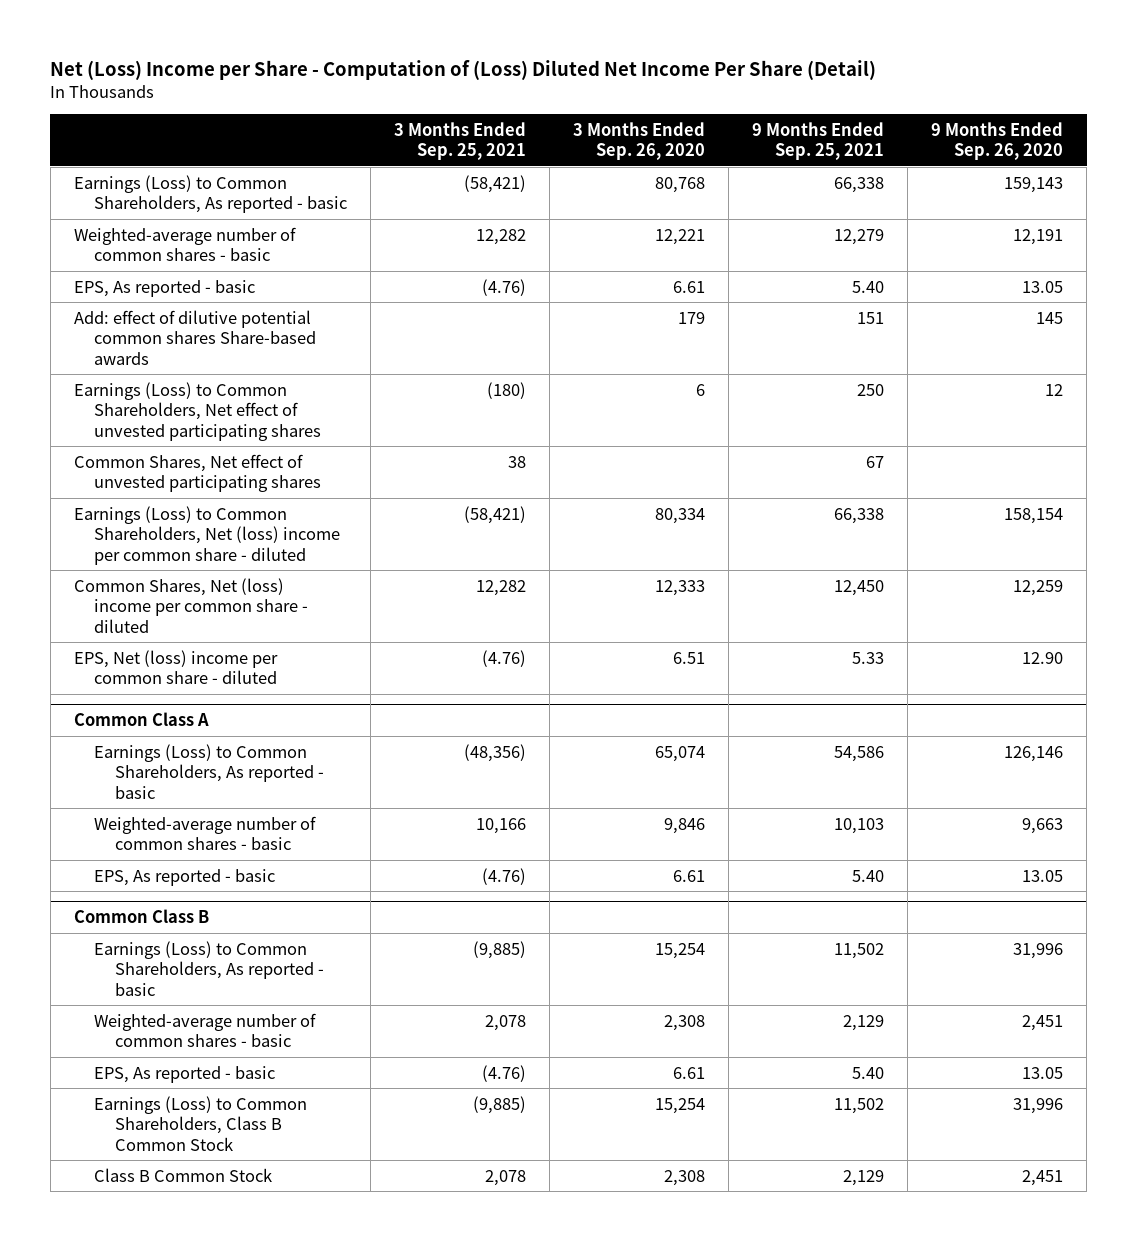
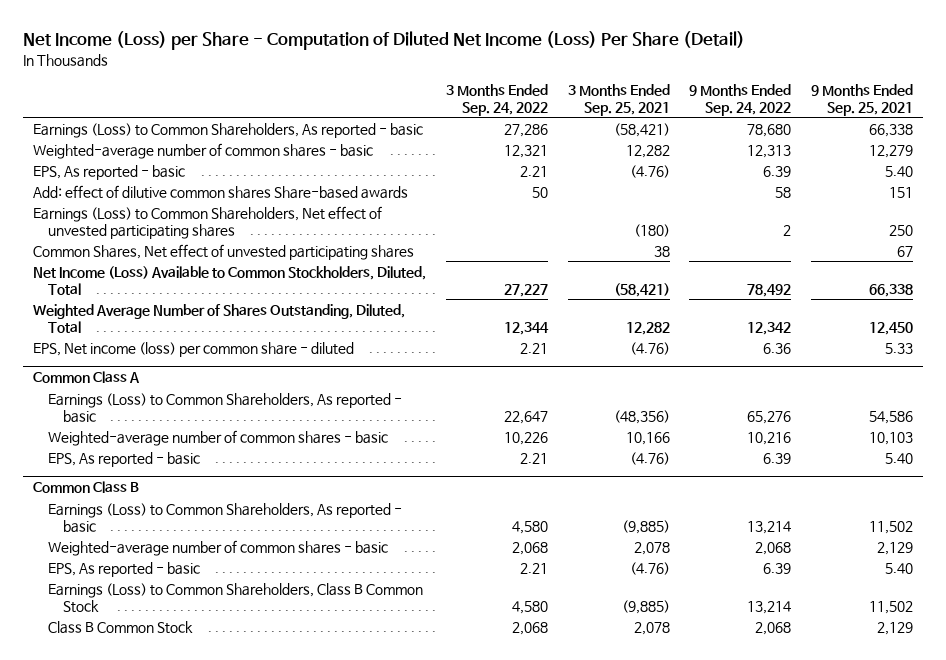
[50,59,877,80] Net (Loss) Income per Share - Computation of (Loss) Diluted Net Income Per Share (Detail) -> [23,31,746,51] Net Income (Loss) per Share - Computation of Diluted Net Income (Loss) Per Share (Detail)
[573,121,706,160] 3 Months Ended Sep. 26, 2020 -> none
[931,121,1064,160] 9 Months Ended Sep. 26, 2020 -> none
none -> [445,83,548,116] 3 Months Ended Sep. 24, 2022
none -> [689,83,792,116] 9 Months Ended Sep. 24, 2022
[73,309,317,365] Add: effect of dilutive potential common shares Share-based awards -> [33,184,409,199] Add: effect of dilutive common shares Share-based awards
[73,505,341,565] Earnings (Loss) to Common Shareholders, Net (loss) income per common share - diluted -> [33,265,427,295] Net Income (Loss) Available to Common Stockholders, Diluted, Total
[73,577,309,633] Common Shares, Net (loss) income per common share - diluted -> [33,303,406,333] Weighted Average Number of Shares Outstanding, Diluted, Total
[73,649,278,685] EPS, Net (loss) income per common share - diluted -> [33,341,355,357] EPS, Net income (loss) per common share - diluted

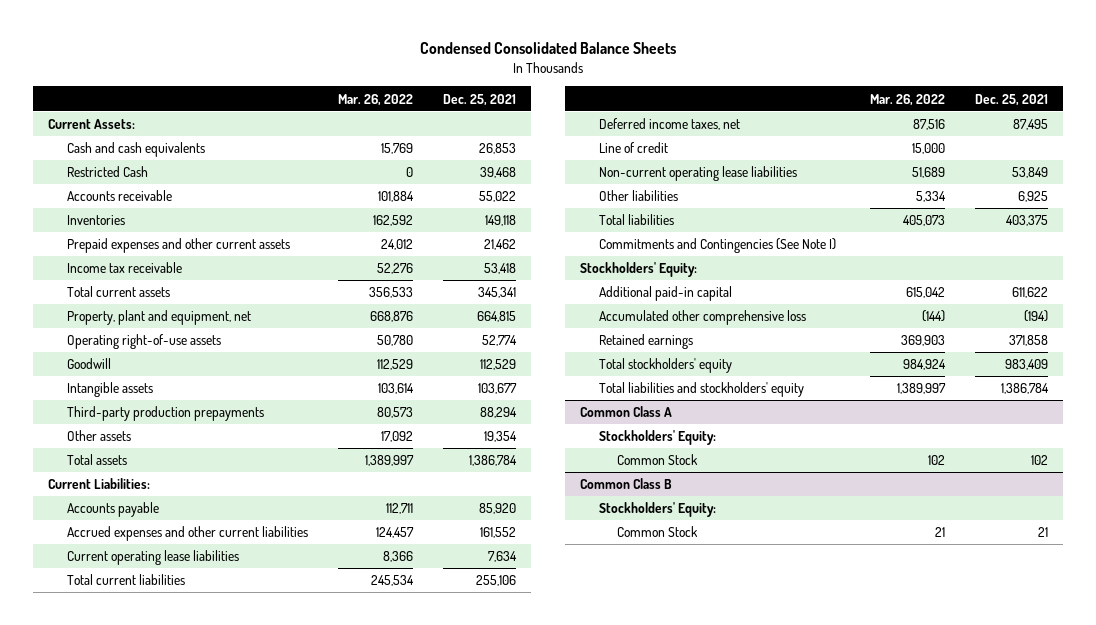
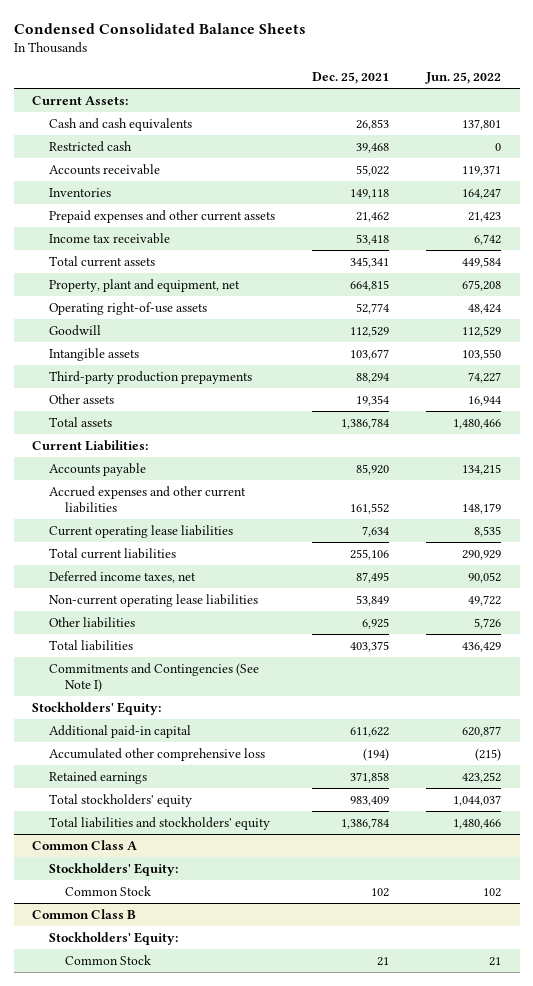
[337,93,413,106] Mar. 26, 2022 -> none
none -> [425,72,502,85] Jun. 25, 2022
[66,166,148,178] Restricted Cash -> [48,140,132,152] Restricted cash
[598,142,668,154] Line of credit -> none

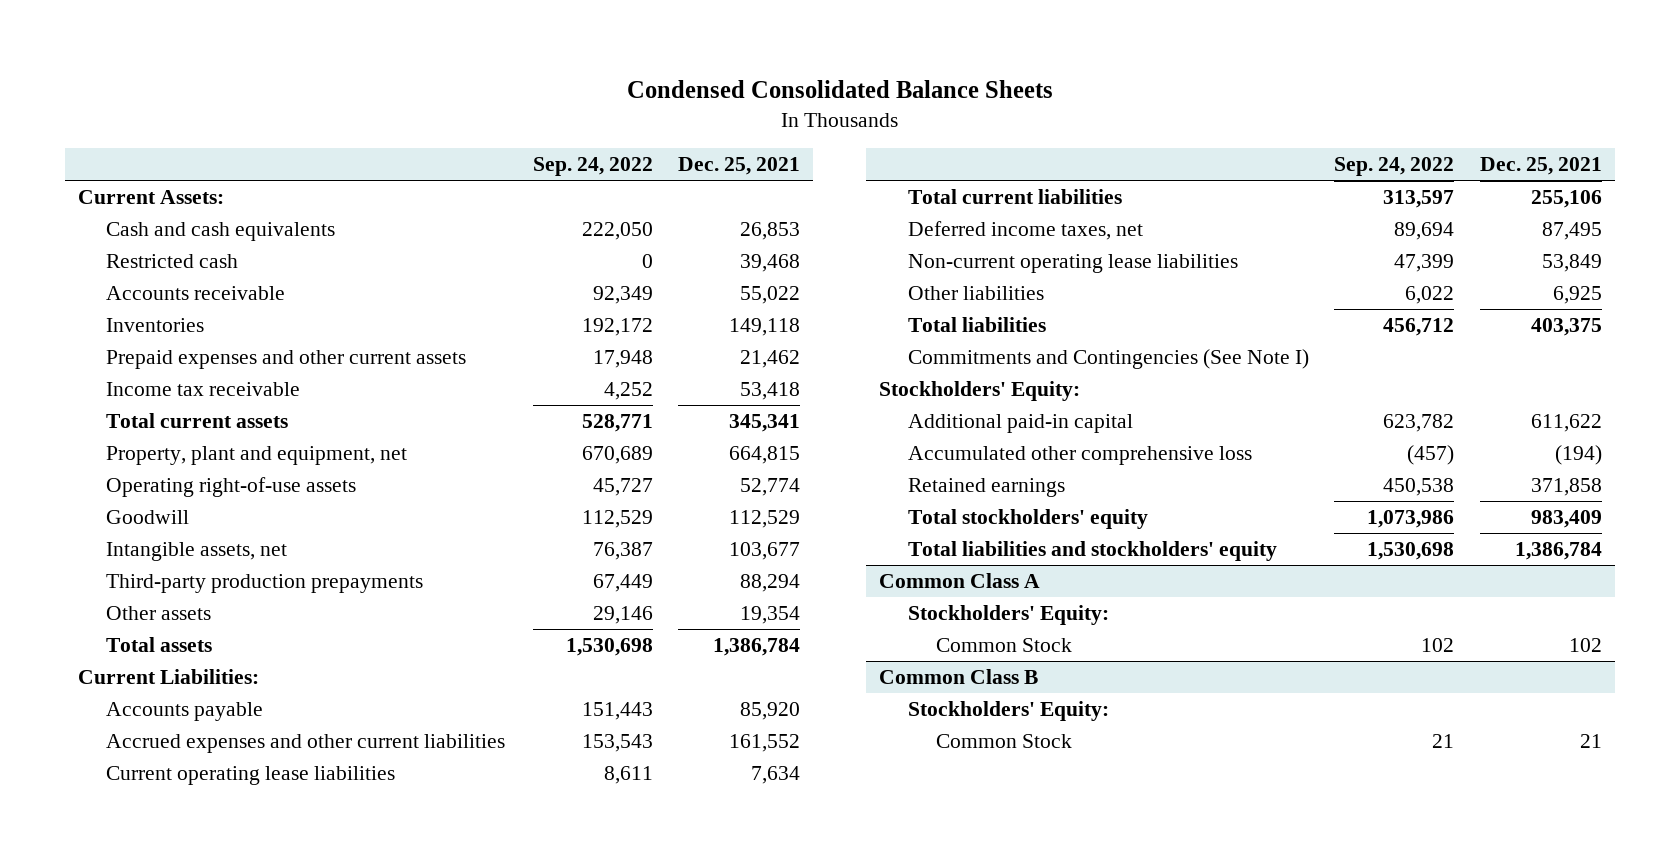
[425,72,502,85] Jun. 25, 2022 -> none
none -> [532,156,653,176] Sep. 24, 2022
[48,347,139,361] Intangible assets -> [106,542,288,562] Intangible assets, net

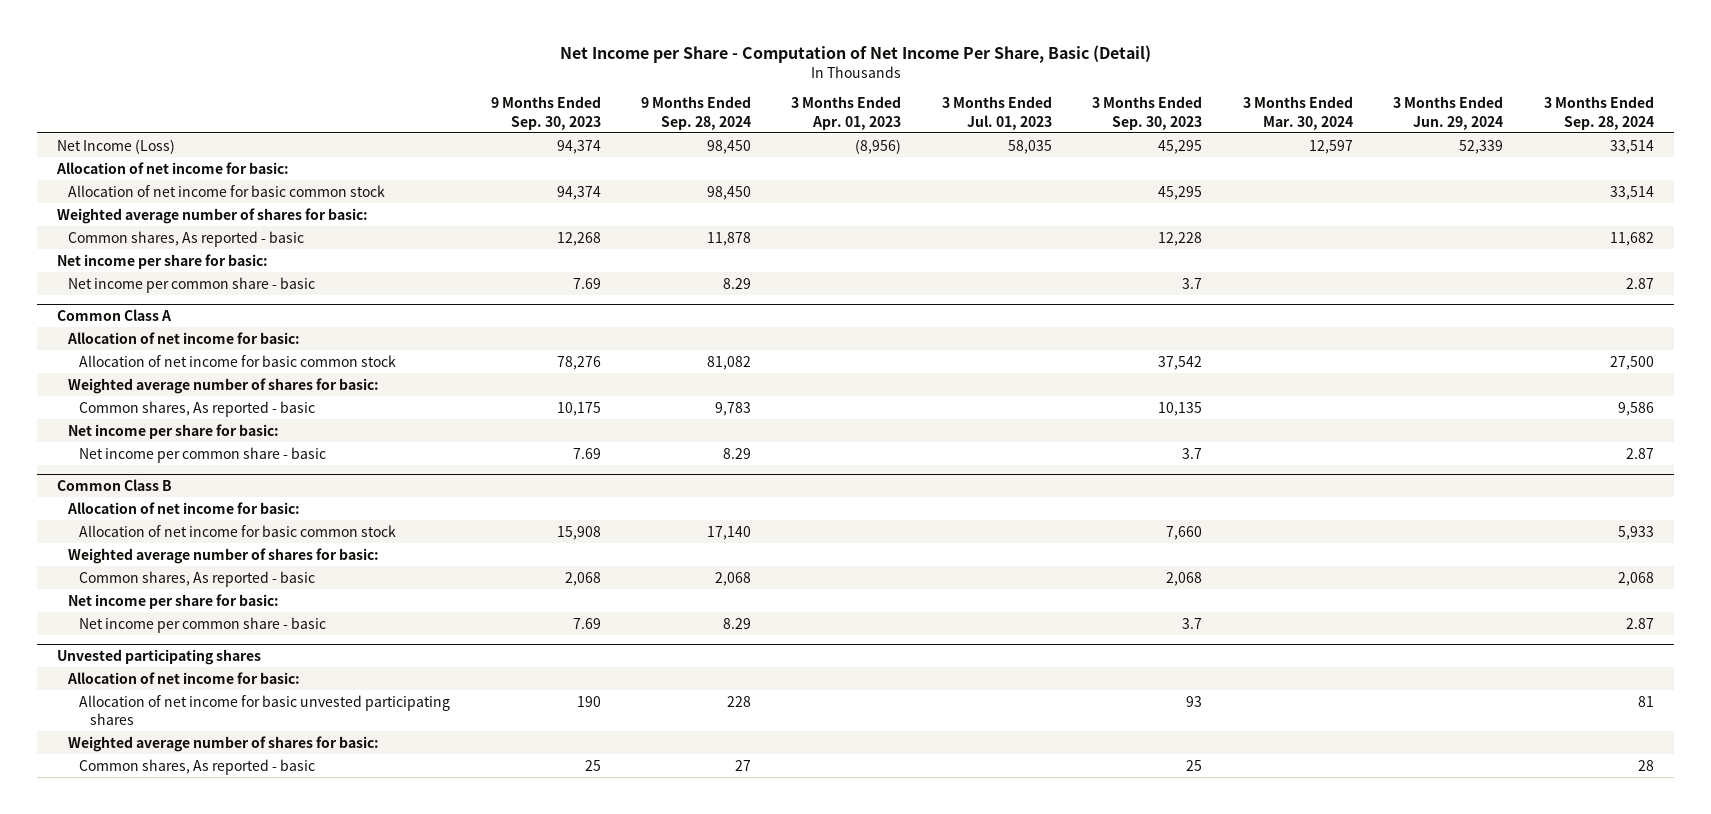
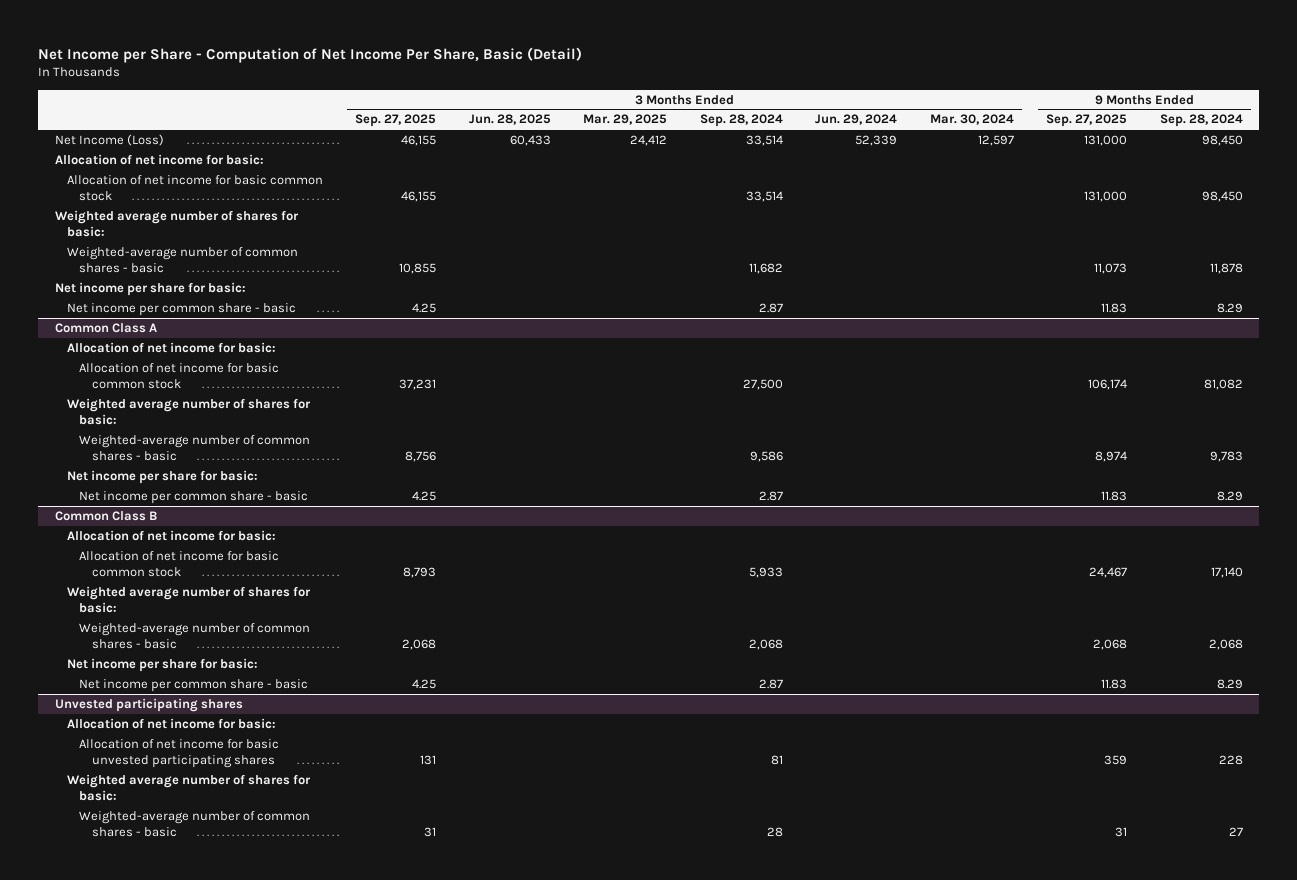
[490,96,601,130] 9 Months Ended Sep. 30, 2023 -> none
[791,96,902,130] 3 Months Ended Apr. 01, 2023 -> none
[941,96,1052,130] 3 Months Ended Jul. 01, 2023 -> none
[1092,96,1203,130] 3 Months Ended Sep. 30, 2023 -> none
none -> [355,114,437,128] Sep. 27, 2025
none -> [468,114,551,126] Jun. 28, 2025
none -> [583,114,668,126] Mar. 29, 2025
none -> [1046,114,1128,128] Sep. 27, 2025
[68,230,305,247] Common shares, As reported - basic -> [66,247,298,273] Weighted-average number of common shares - basic
[79,400,316,417] Common shares, As reported - basic -> [79,435,311,461] Weighted-average number of common shares - basic
[79,570,316,587] Common shares, As reported - basic -> [79,623,311,649] Weighted-average number of common shares - basic
[79,758,316,775] Common shares, As reported - basic -> [79,811,311,837] Weighted-average number of common shares - basic

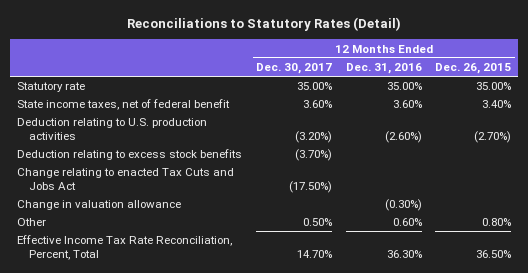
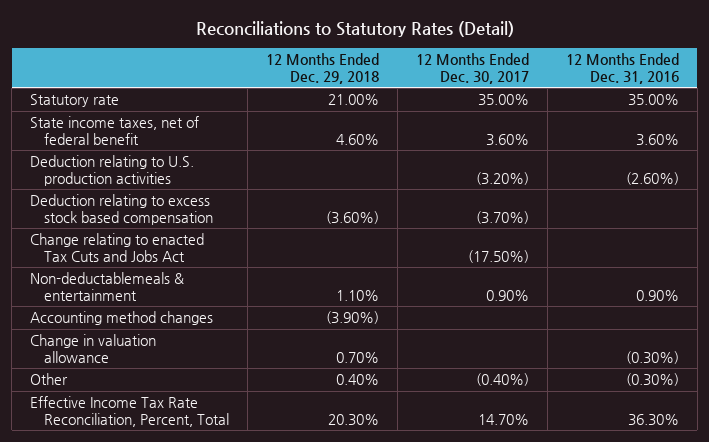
[435,63,512,75] Dec. 26, 2015 -> none
none -> [265,53,379,84] 12 Months Ended Dec. 29, 2018
[17,149,243,161] Deduction relating to excess stock benefits -> [30,194,213,225] Deduction relating to excess stock based compensation
none -> [30,272,185,301] Non-deductablemeals & entertainment
none -> [30,311,214,326] Accounting method changes
[302,218,332,227] 0.50% -> [475,373,529,387] (0.40%)
[392,218,422,227] 0.60% -> [625,373,679,387] (0.30%)

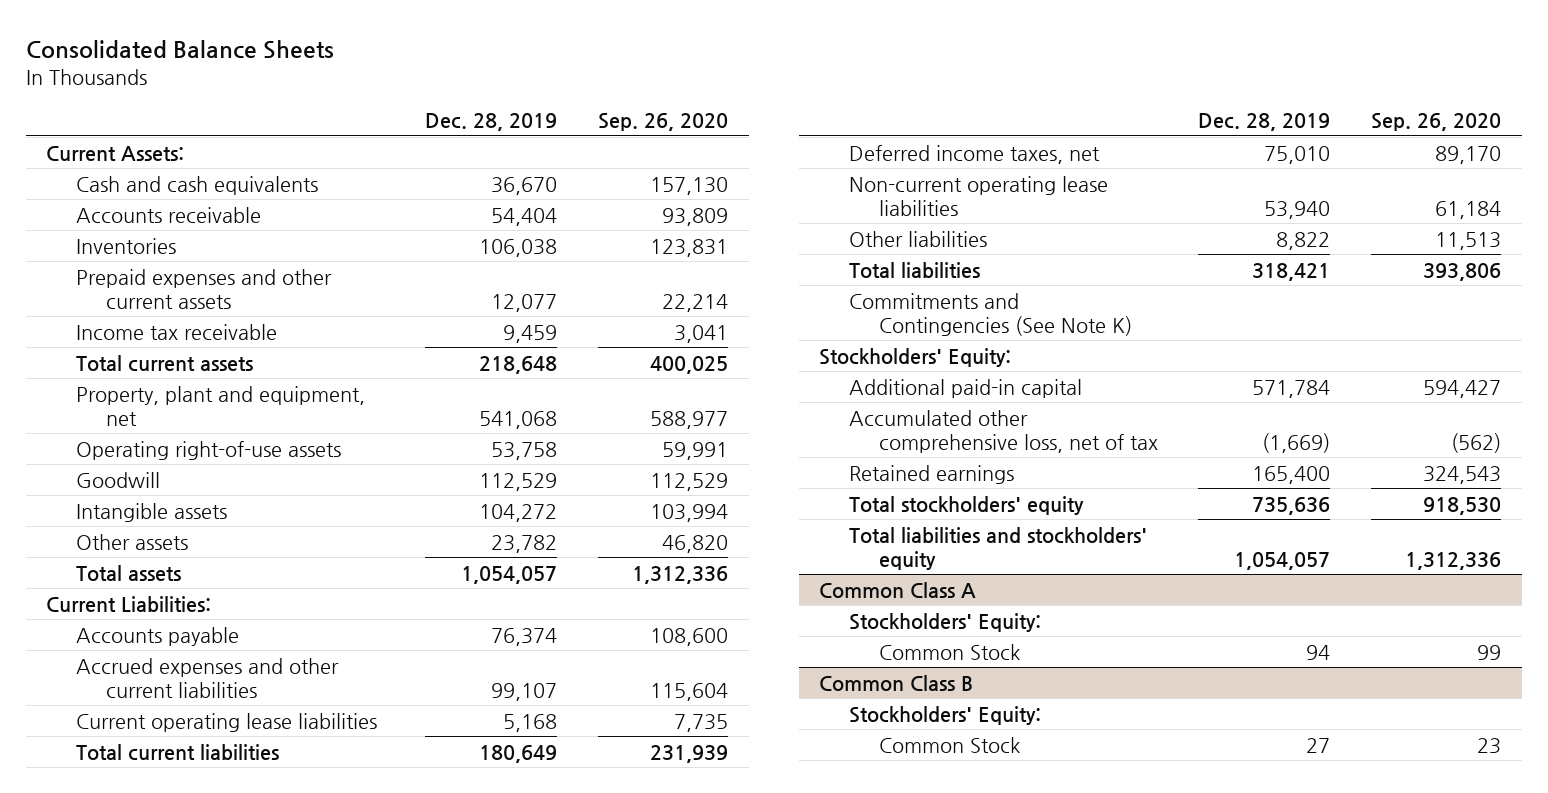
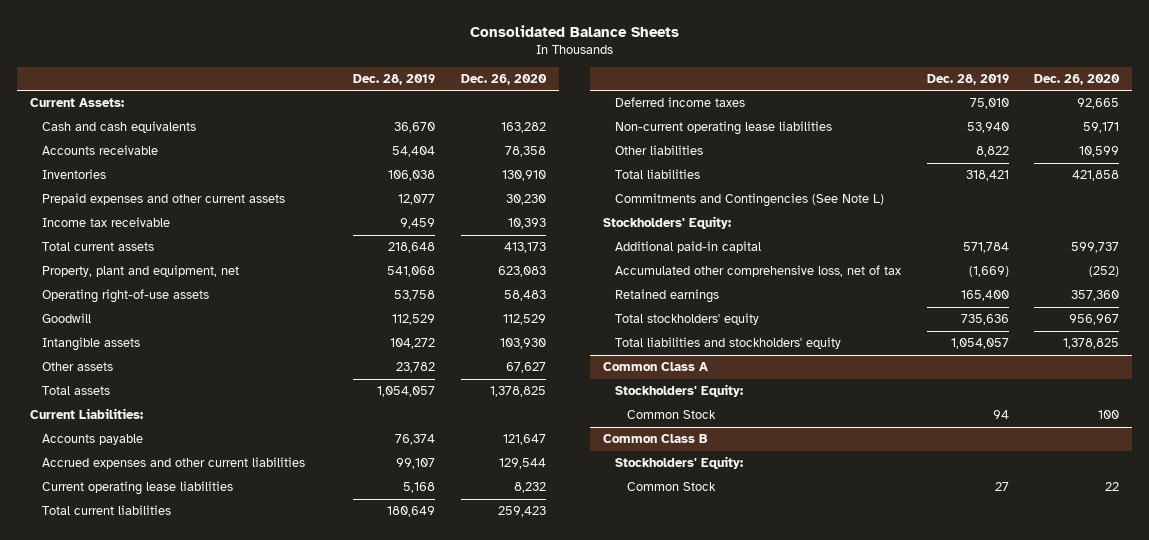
[598,113,729,132] Sep. 26, 2020 -> none
none -> [460,73,547,85] Dec. 26, 2020
[848,144,1100,164] Deferred income taxes, net -> [615,97,746,108] Deferred income taxes
[848,292,1132,336] Commitments and Contingencies (See Note K) -> [615,193,885,208] Commitments and Contingencies (See Note L)

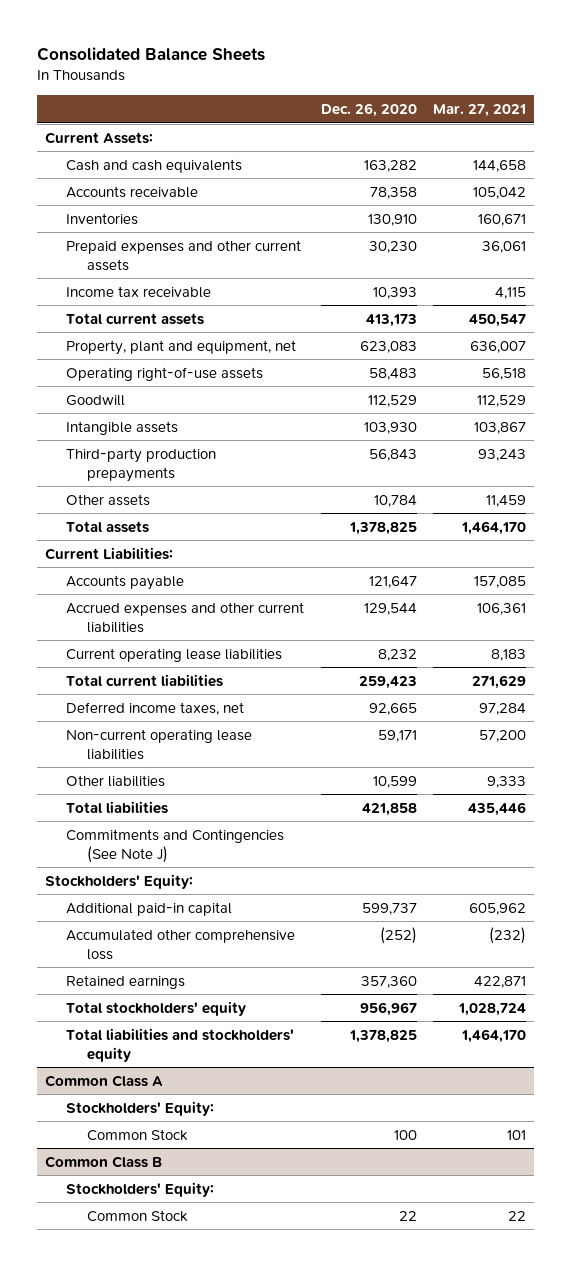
[353,73,436,85] Dec. 28, 2019 -> none
none -> [432,104,526,118] Mar. 27, 2021
none -> [66,447,217,482] Third-party production prepayments
[505,362,546,374] 67,627 -> [373,494,417,507] 10,784
[615,97,746,108] Deferred income taxes -> [66,701,245,715] Deferred income taxes, net
[615,193,885,208] Commitments and Contingencies (See Note L) -> [66,828,285,863] Commitments and Contingencies (See Note J)
[615,265,902,278] Accumulated other comprehensive loss, net of tax -> [66,928,296,960] Accumulated other comprehensive loss

